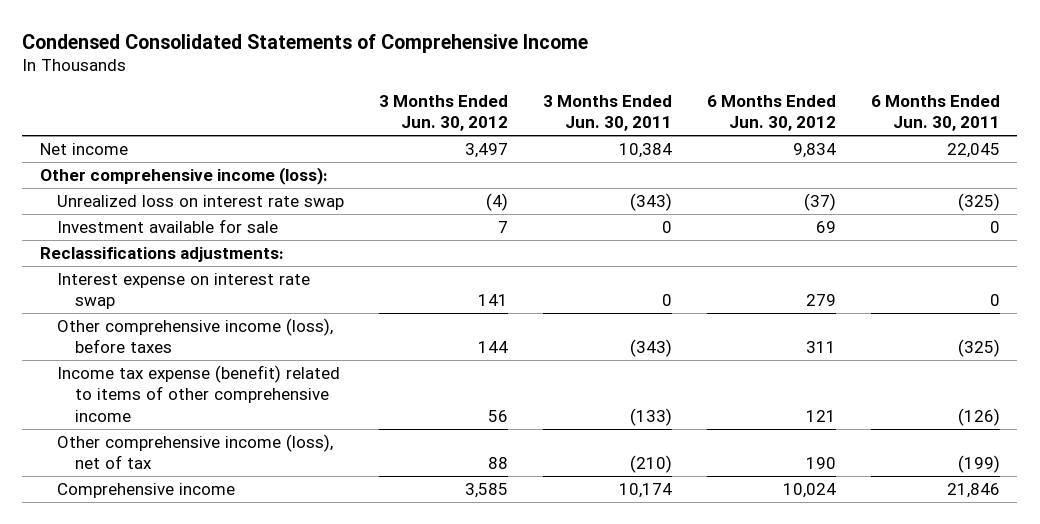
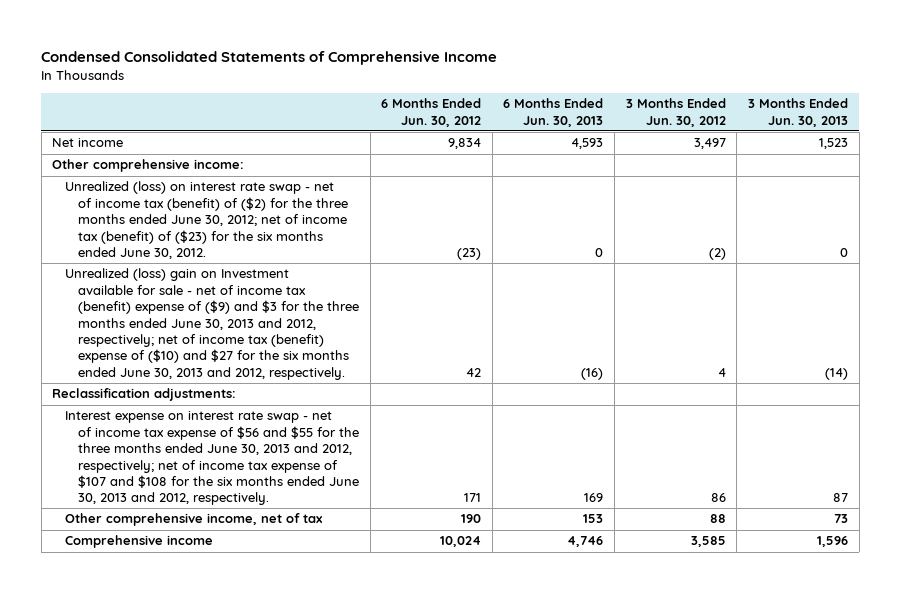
[543,94,673,132] 3 Months Ended Jun. 30, 2011 -> none
[870,94,1000,132] 6 Months Ended Jun. 30, 2011 -> none
none -> [503,98,604,127] 6 Months Ended Jun. 30, 2013
none -> [748,98,849,127] 3 Months Ended Jun. 30, 2013
[57,218,279,233] Investment available for sale -> none
[57,317,334,354] Other comprehensive income (loss), before taxes -> none
[57,364,341,422] Income tax expense (benefit) related to items of other comprehensive income -> none
[39,166,328,185] Other comprehensive income (loss): -> [52,159,245,173] Other comprehensive income:
[57,194,345,210] Unrealized loss on interest rate swap -> [65,181,348,259] Unrealized (loss) on interest rate swap - net of income tax (benefit) of ($2) for the three months ended June 30, 2012; net of income tax (benefit) of ($23) for the six months ended June 30, 2012.
[486,192,509,211] (4) -> [708,247,726,260] (2)
[803,192,836,211] (37) -> [457,247,482,260] (23)
none -> [65,268,359,380] Unrealized (loss) gain on Investment available for sale - net of income tax (benefit) expense of ($9) and $3 for the three months ended June 30, 2013 and 2012, respectively; net of income tax (benefit) expense of ($10) and $27 for the six months ended June 30, 2013 and 2012, respectively.
[39,246,284,262] Reclassifications adjustments: -> [52,388,237,402] Reclassification adjustments:
[57,272,311,310] Interest expense on interest rate swap -> [65,411,359,506] Interest expense on interest rate swap - net of income tax expense of $56 and $55 for the three months ended June 30, 2013 and 2012, respectively; net of income tax expense of $107 and $108 for the six months ended June 30, 2013 and 2012, respectively.
[478,294,509,307] 141 -> [710,493,726,503] 86
[805,294,836,307] 279 -> [464,493,482,503] 171
[57,433,334,470] Other comprehensive income (loss), net of tax -> [65,513,324,527] Other comprehensive income, net of tax

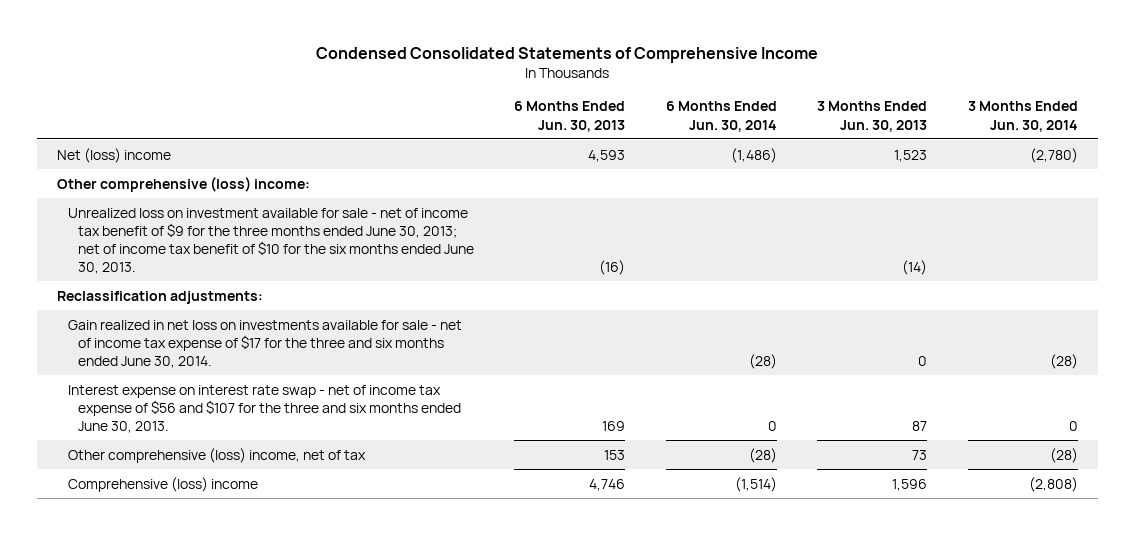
[381,98,482,127] 6 Months Ended Jun. 30, 2012 -> none
[625,98,726,127] 3 Months Ended Jun. 30, 2012 -> none
none -> [665,101,777,132] 6 Months Ended Jun. 30, 2014
none -> [967,101,1078,132] 3 Months Ended Jun. 30, 2014
[65,181,348,259] Unrealized (loss) on interest rate swap - net of income tax (benefit) of ($2) for the three months ended June 30, 2012; net of income tax (benefit) of ($23) for the six months ended June 30, 2012. -> none
[52,138,124,148] Net income -> [57,147,172,163] Net (loss) income
[52,159,245,173] Other comprehensive income: -> [57,176,311,192] Other comprehensive (loss) income:
[65,268,359,380] Unrealized (loss) gain on Investment available for sale - net of income tax (benefit) expense of ($9) and $3 for the three months ended June 30, 2013 and 2012, respectively; net of income tax (benefit) expense of ($10) and $27 for the six months ended June 30, 2013 and 2012, respectively. -> [67,207,474,275] Unrealized loss on investment available for sale - net of income tax benefit of $9 for the three months ended June 30, 2013; net of income tax benefit of $10 for the six months ended June 30, 2013.
none -> [67,319,462,368] Gain realized in net loss on investments available for sale - net of income tax expense of $17 for the three and six months ended June 30, 2014.
[65,411,359,506] Interest expense on interest rate swap - net of income tax expense of $56 and $55 for the three months ended June 30, 2013 and 2012, respectively; net of income tax expense of $107 and $108 for the six months ended June 30, 2013 and 2012, respectively. -> [67,384,461,433] Interest expense on interest rate swap - net of income tax expense of $56 and $107 for the three and six months ended June 30, 2013.
[65,513,324,527] Other comprehensive income, net of tax -> [67,447,366,463] Other comprehensive (loss) income, net of tax
[65,535,214,549] Comprehensive income -> [67,476,258,492] Comprehensive (loss) income

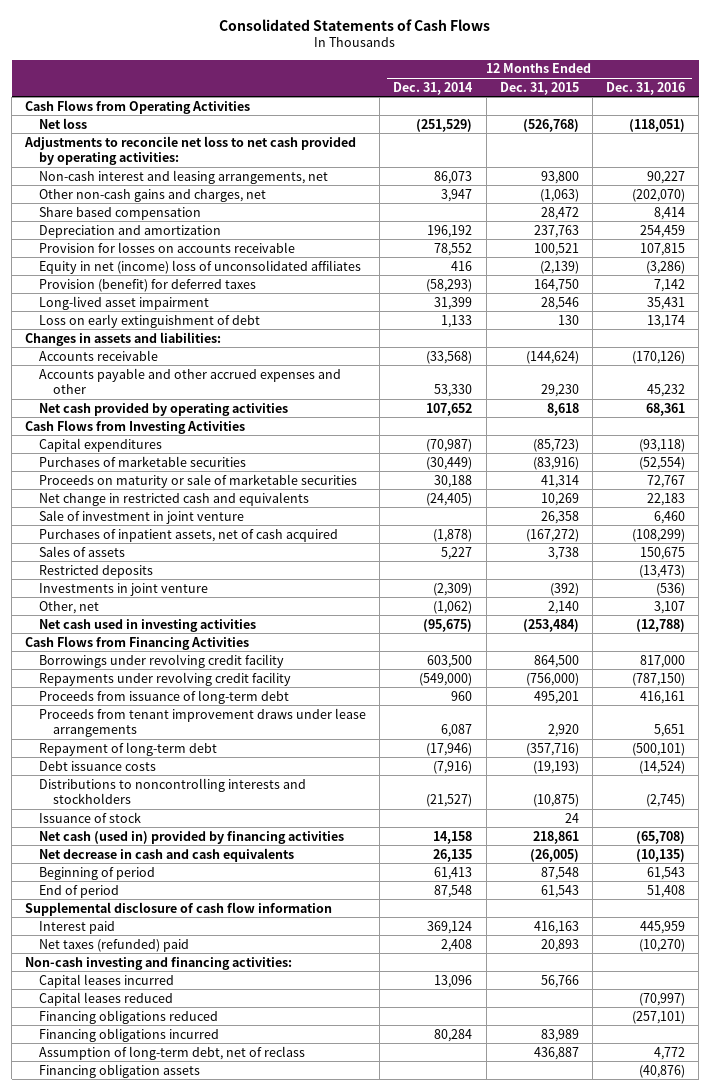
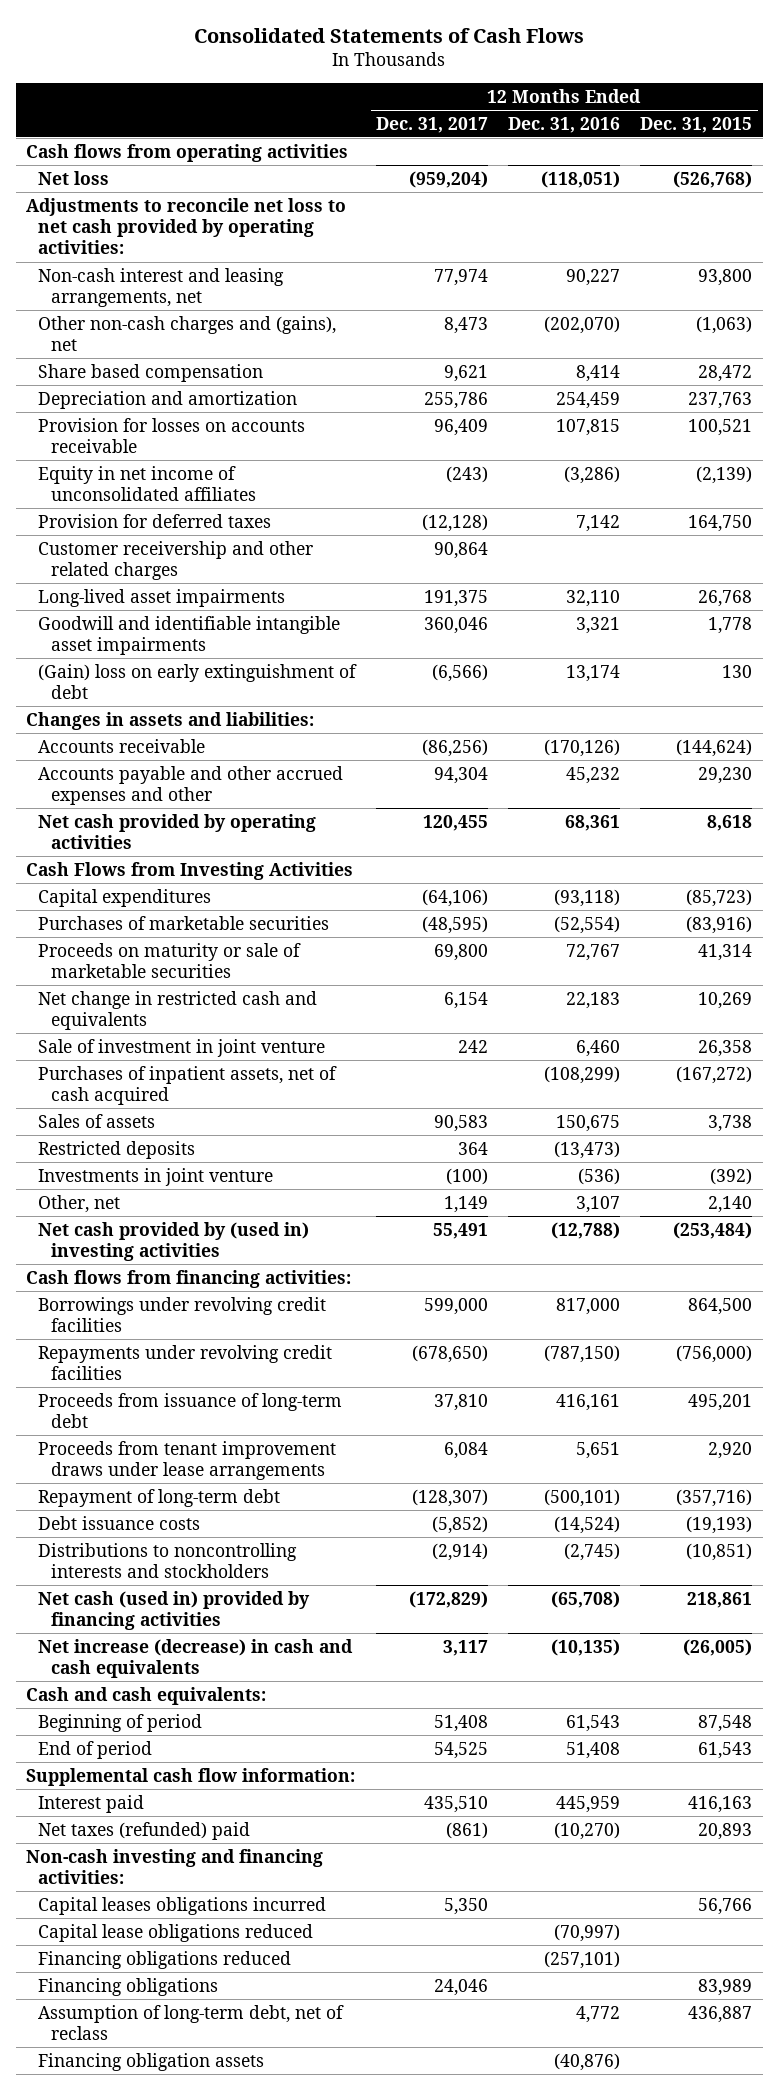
[393,81,474,95] Dec. 31, 2014 -> none
none -> [375,116,488,133] Dec. 31, 2017
[25,99,251,114] Cash Flows from Operating Activities -> [25,143,348,162] Cash flows from operating activities
[39,188,267,202] Other non-cash gains and charges, net -> [38,315,337,352] Other non-cash charges and (gains), net
[39,259,362,274] Equity in net (income) loss of unconsolidated affiliates -> [38,465,257,502] Equity in net income of unconsolidated affiliates
[39,278,257,292] Provision (benefit) for deferred taxes -> [38,513,272,528] Provision for deferred taxes
none -> [38,540,314,581] Customer receivership and other related charges
[39,295,210,310] Long-lived asset impairment -> [38,588,286,607] Long-lived asset impairments
[540,296,579,310] 28,546 -> [698,589,753,607] 26,768
[647,296,686,310] 35,431 -> [566,589,621,607] 32,110
none -> [38,615,341,656] Goodwill and identifiable intangible asset impairments
[39,313,261,328] Loss on early extinguishment of debt -> [38,663,358,700] (Gain) loss on early extinguishment of debt
[39,618,257,632] Net cash used in investing activities -> [38,1221,310,1262] Net cash provided by (used in) investing activities
[25,635,250,650] Cash Flows from Financing Activities -> [25,1269,351,1288] Cash flows from financing activities:
[39,653,285,668] Borrowings under revolving credit facility -> [38,1296,327,1333] Borrowings under revolving credit facilities
[39,671,292,686] Repayments under revolving credit facility -> [38,1344,333,1381] Repayments under revolving credit facilities
[39,811,142,823] Issuance of stock -> none
[532,794,579,808] (10,875) -> [686,1542,753,1561] (10,851)
[39,847,295,862] Net decrease in cash and cash equivalents -> [38,1638,354,1679] Net increase (decrease) in cash and cash equivalents
none -> [25,1686,266,1705] Cash and cash equivalents:
[25,901,333,916] Supplemental disclosure of cash flow information -> [25,1767,355,1786] Supplemental cash flow information:
[39,973,175,988] Capital leases incurred -> [38,1896,327,1915] Capital leases obligations incurred
[39,991,174,1006] Capital leases reduced -> [38,1923,314,1942] Capital lease obligations reduced
[39,1027,220,1042] Financing obligations incurred -> [38,1977,219,1996] Financing obligations

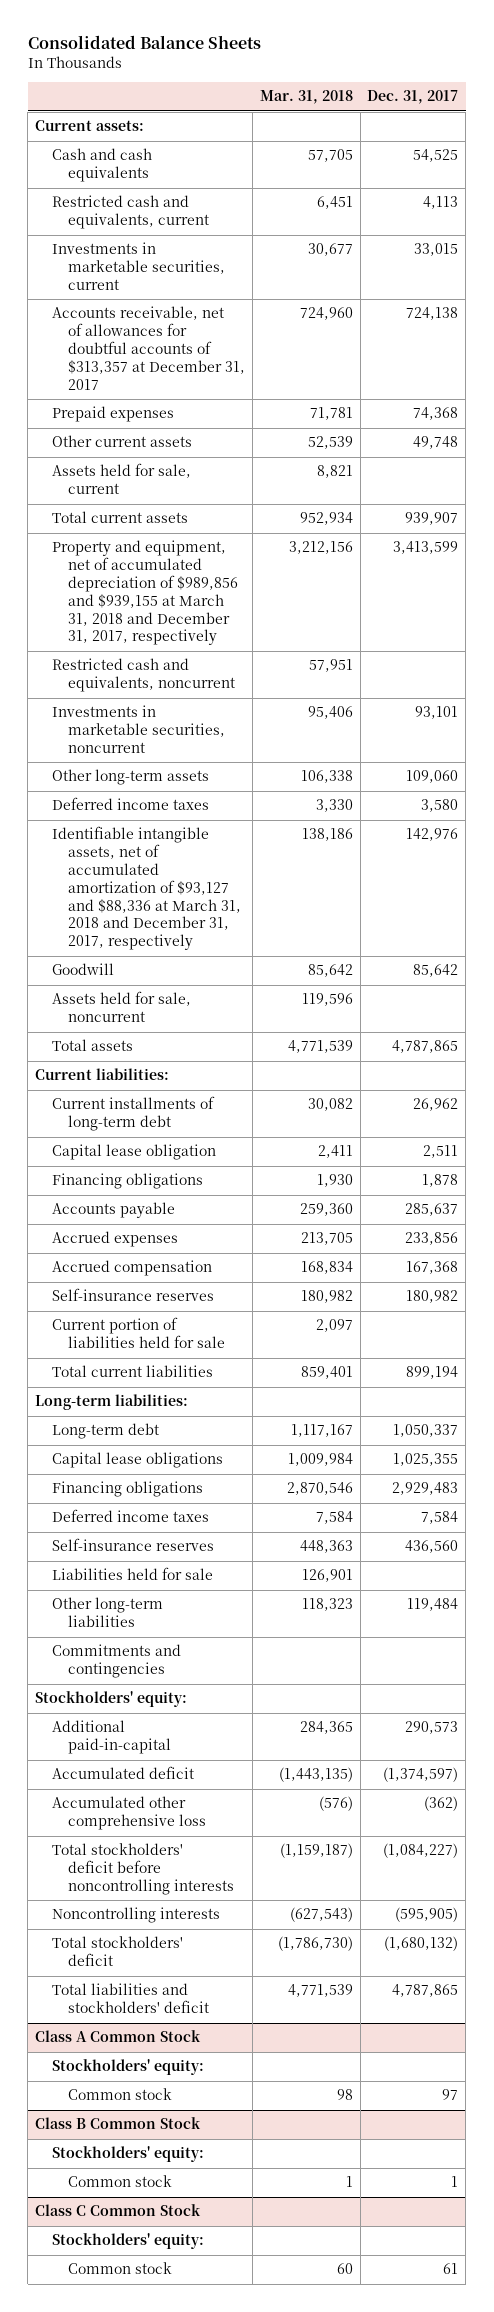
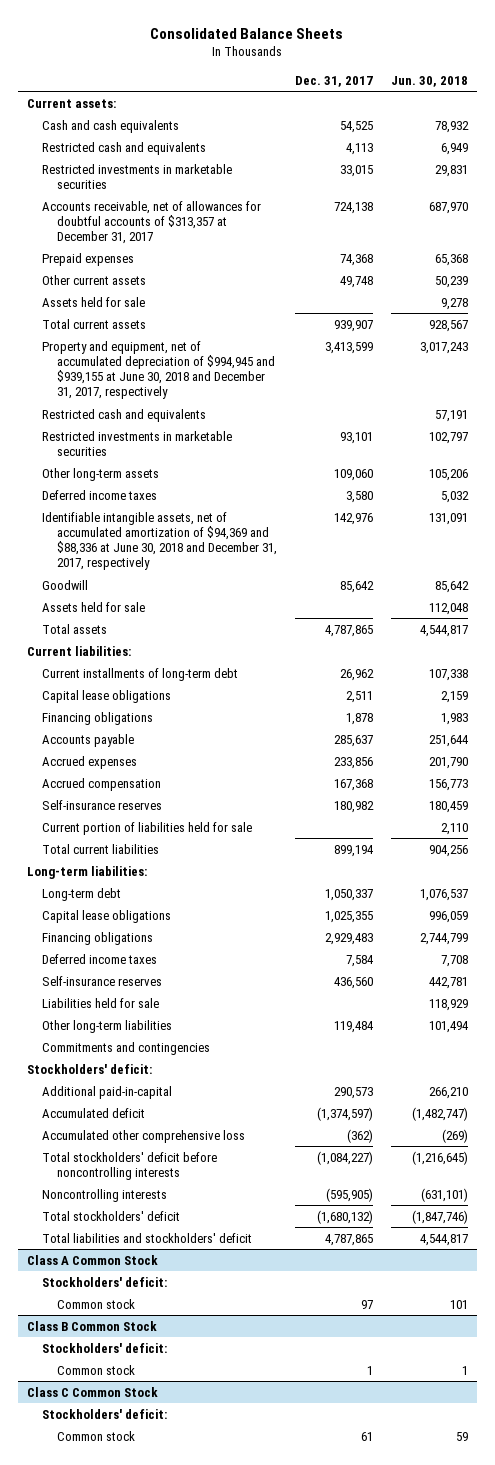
[259,90,353,105] Mar. 31, 2018 -> none
none -> [390,76,468,88] Jun. 30, 2018
[51,195,210,230] Restricted cash and equivalents, current -> [42,141,207,155] Restricted cash and equivalents
[51,242,226,291] Investments in marketable securities, current -> [42,163,233,189] Restricted investments in marketable securities
[51,463,191,495] Assets held for sale, current -> [42,296,146,307] Assets held for sale
[51,540,239,646] Property and equipment, net of accumulated depreciation of $989,856 and $939,155 at March 31, 2018 and December 31, 2017, respectively -> [42,340,276,400] Property and equipment, net of accumulated depreciation of $994,945 and $939,155 at June 30, 2018 and December 31, 2017, respectively
[51,658,236,693] Restricted cash and equivalents, noncurrent -> [42,408,207,422] Restricted cash and equivalents
[51,705,226,754] Investments in marketable securities, noncurrent -> [42,430,233,456] Restricted investments in marketable securities
[51,826,242,951] Identifiable intangible assets, net of accumulated amortization of $93,127 and $88,336 at March 31, 2018 and December 31, 2017, respectively -> [42,511,278,571] Identifiable intangible assets, net of accumulated amortization of $94,369 and $88,336 at June 30, 2018 and December 31, 2017, respectively
[51,991,191,1023] Assets held for sale, noncurrent -> [42,601,146,612] Assets held for sale
[51,1144,216,1161] Capital lease obligation -> [42,689,172,703] Capital lease obligations
[35,1691,188,1708] Stockholders' equity: -> [26,1063,152,1074] Stockholders' deficit:
[51,2059,204,2076] Stockholders' equity: -> [42,1276,168,1287] Stockholders' deficit:
[51,2146,204,2163] Stockholders' equity: -> [42,1342,168,1353] Stockholders' deficit:
[51,2233,204,2250] Stockholders' equity: -> [42,1408,168,1419] Stockholders' deficit:

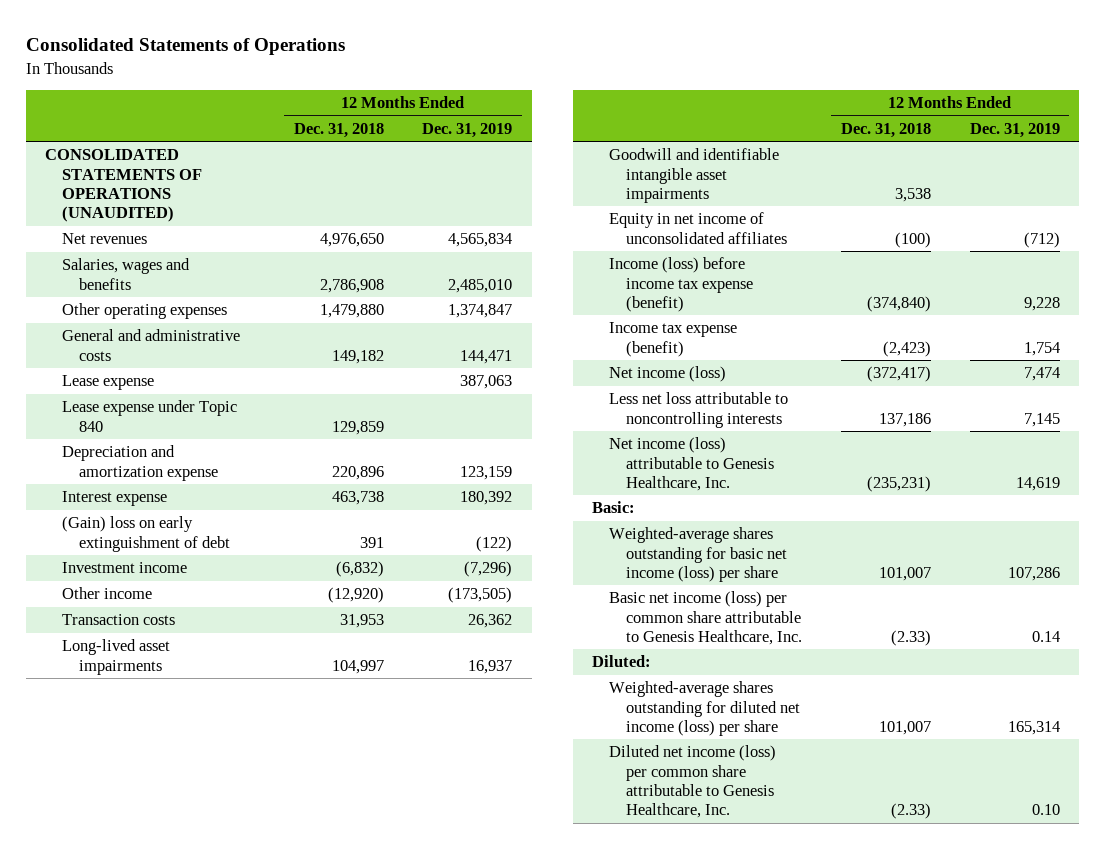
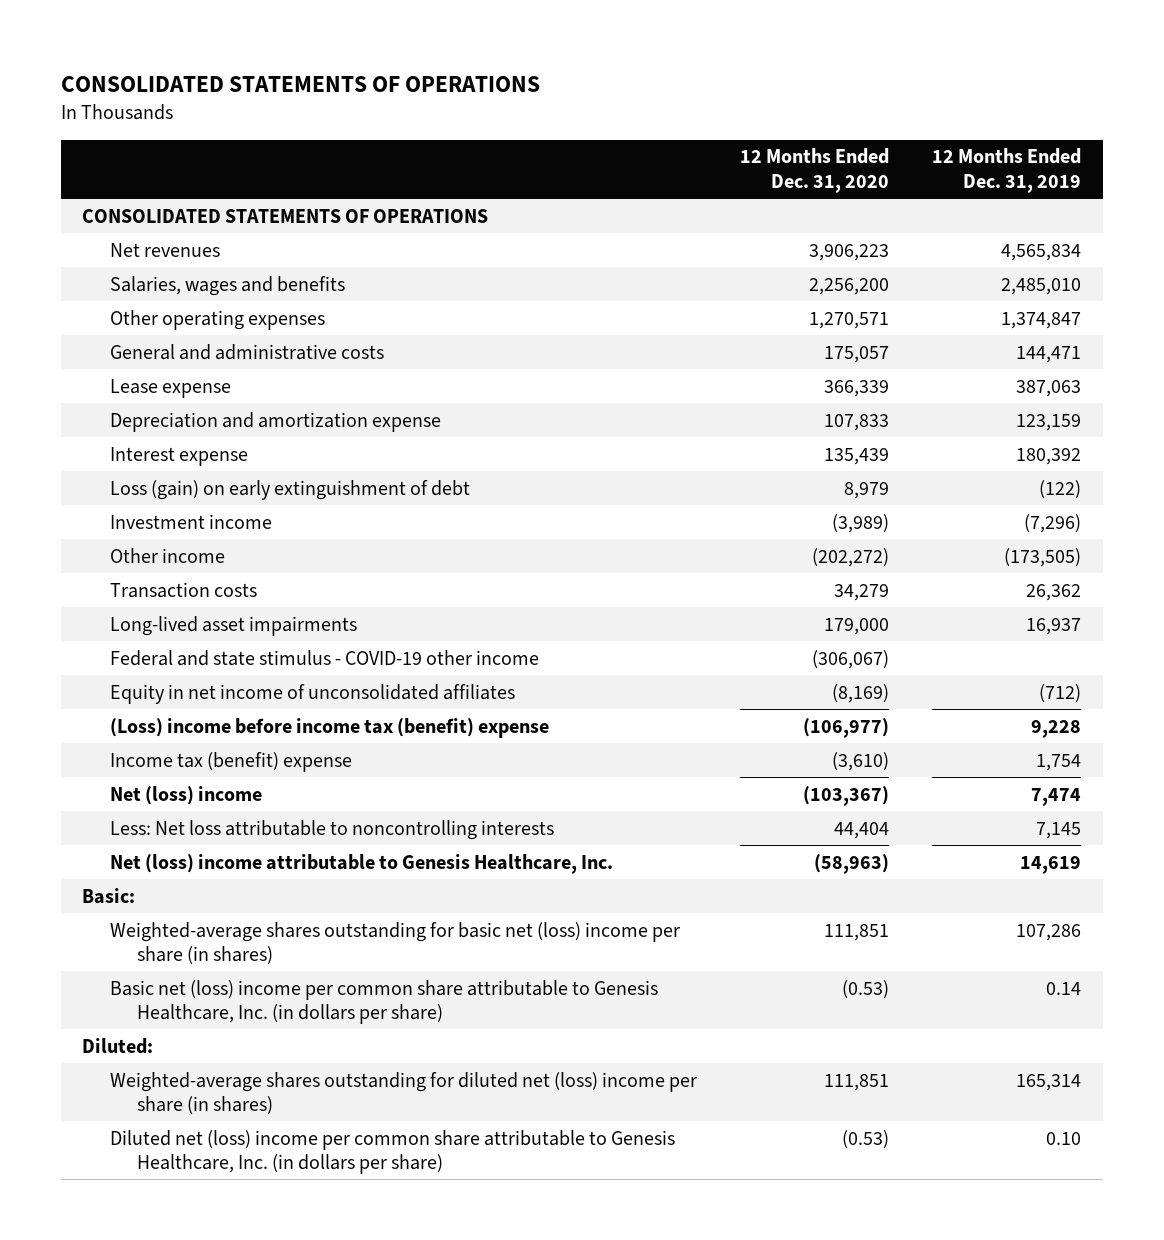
[25,38,345,56] Consolidated Statements of Operations -> [60,76,540,93] CONSOLIDATED STATEMENTS OF OPERATIONS
[293,122,384,138] Dec. 31, 2018 -> none
none -> [739,148,889,193] 12 Months Ended Dec. 31, 2020
[45,149,203,223] CONSOLIDATED STATEMENTS OF OPERATIONS (UNAUDITED) -> [82,208,489,223] CONSOLIDATED STATEMENTS OF OPERATIONS
[62,400,238,432] Lease expense under Topic 840 -> none
[62,516,230,552] (Gain) loss on early extinguishment of debt -> [109,479,470,500] Loss (gain) on early extinguishment of debt
[609,148,780,203] Goodwill and identifiable intangible asset impairments -> none
none -> [109,649,539,666] Federal and state stimulus - COVID-19 other income
[609,257,754,312] Income (loss) before income tax expense (benefit) -> [109,717,549,738] (Loss) income before income tax (benefit) expense
[609,322,738,357] Income tax expense (benefit) -> [109,751,352,772] Income tax (benefit) expense
[609,366,727,383] Net income (loss) -> [109,785,262,805] Net (loss) income
[609,392,789,428] Less net loss attributable to noncontrolling interests -> [109,819,554,840] Less: Net loss attributable to noncontrolling interests
[609,437,775,491] Net income (loss) attributable to Genesis Healthcare, Inc. -> [109,853,613,874] Net (loss) income attributable to Genesis Healthcare, Inc.
[609,527,788,582] Weighted-average shares outstanding for basic net income (loss) per share -> [109,921,680,966] Weighted-average shares outstanding for basic net (loss) income per share (in shares)
[609,591,803,645] Basic net income (loss) per common share attributable to Genesis Healthcare, Inc. -> [109,979,658,1025] Basic net (loss) income per common share attributable to Genesis Healthcare, Inc. (in dollars per share)
[609,681,801,736] Weighted-average shares outstanding for diluted net income (loss) per share -> [109,1071,697,1116] Weighted-average shares outstanding for diluted net (loss) income per share (in shares)
[609,745,777,819] Diluted net income (loss) per common share attributable to Genesis Healthcare, Inc. -> [109,1129,675,1175] Diluted net (loss) income per common share attributable to Genesis Healthcare, Inc. (in dollars per share)

